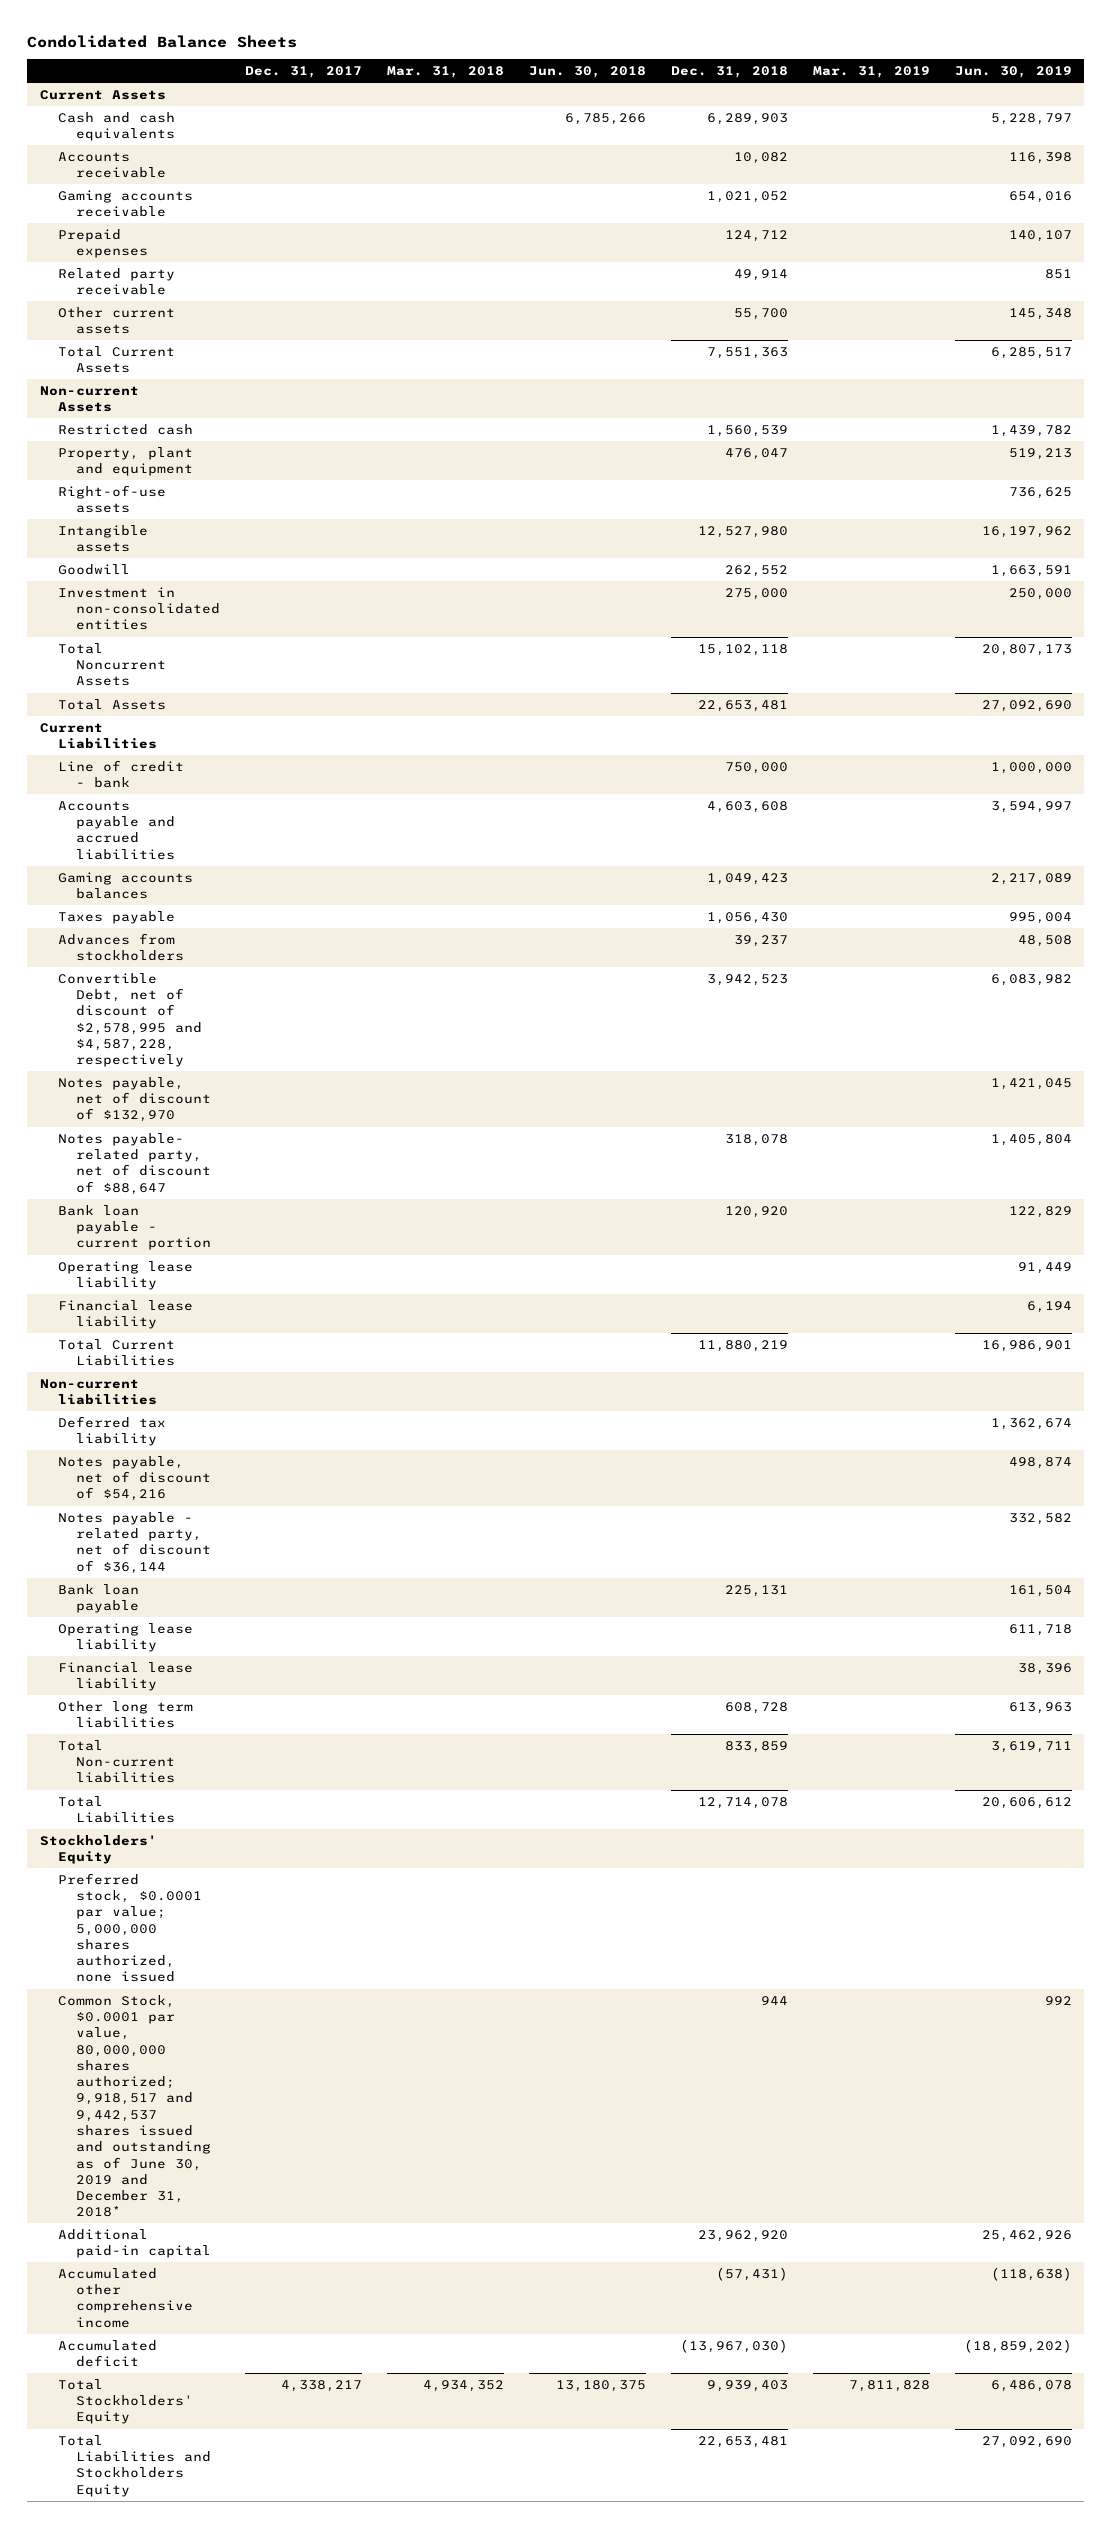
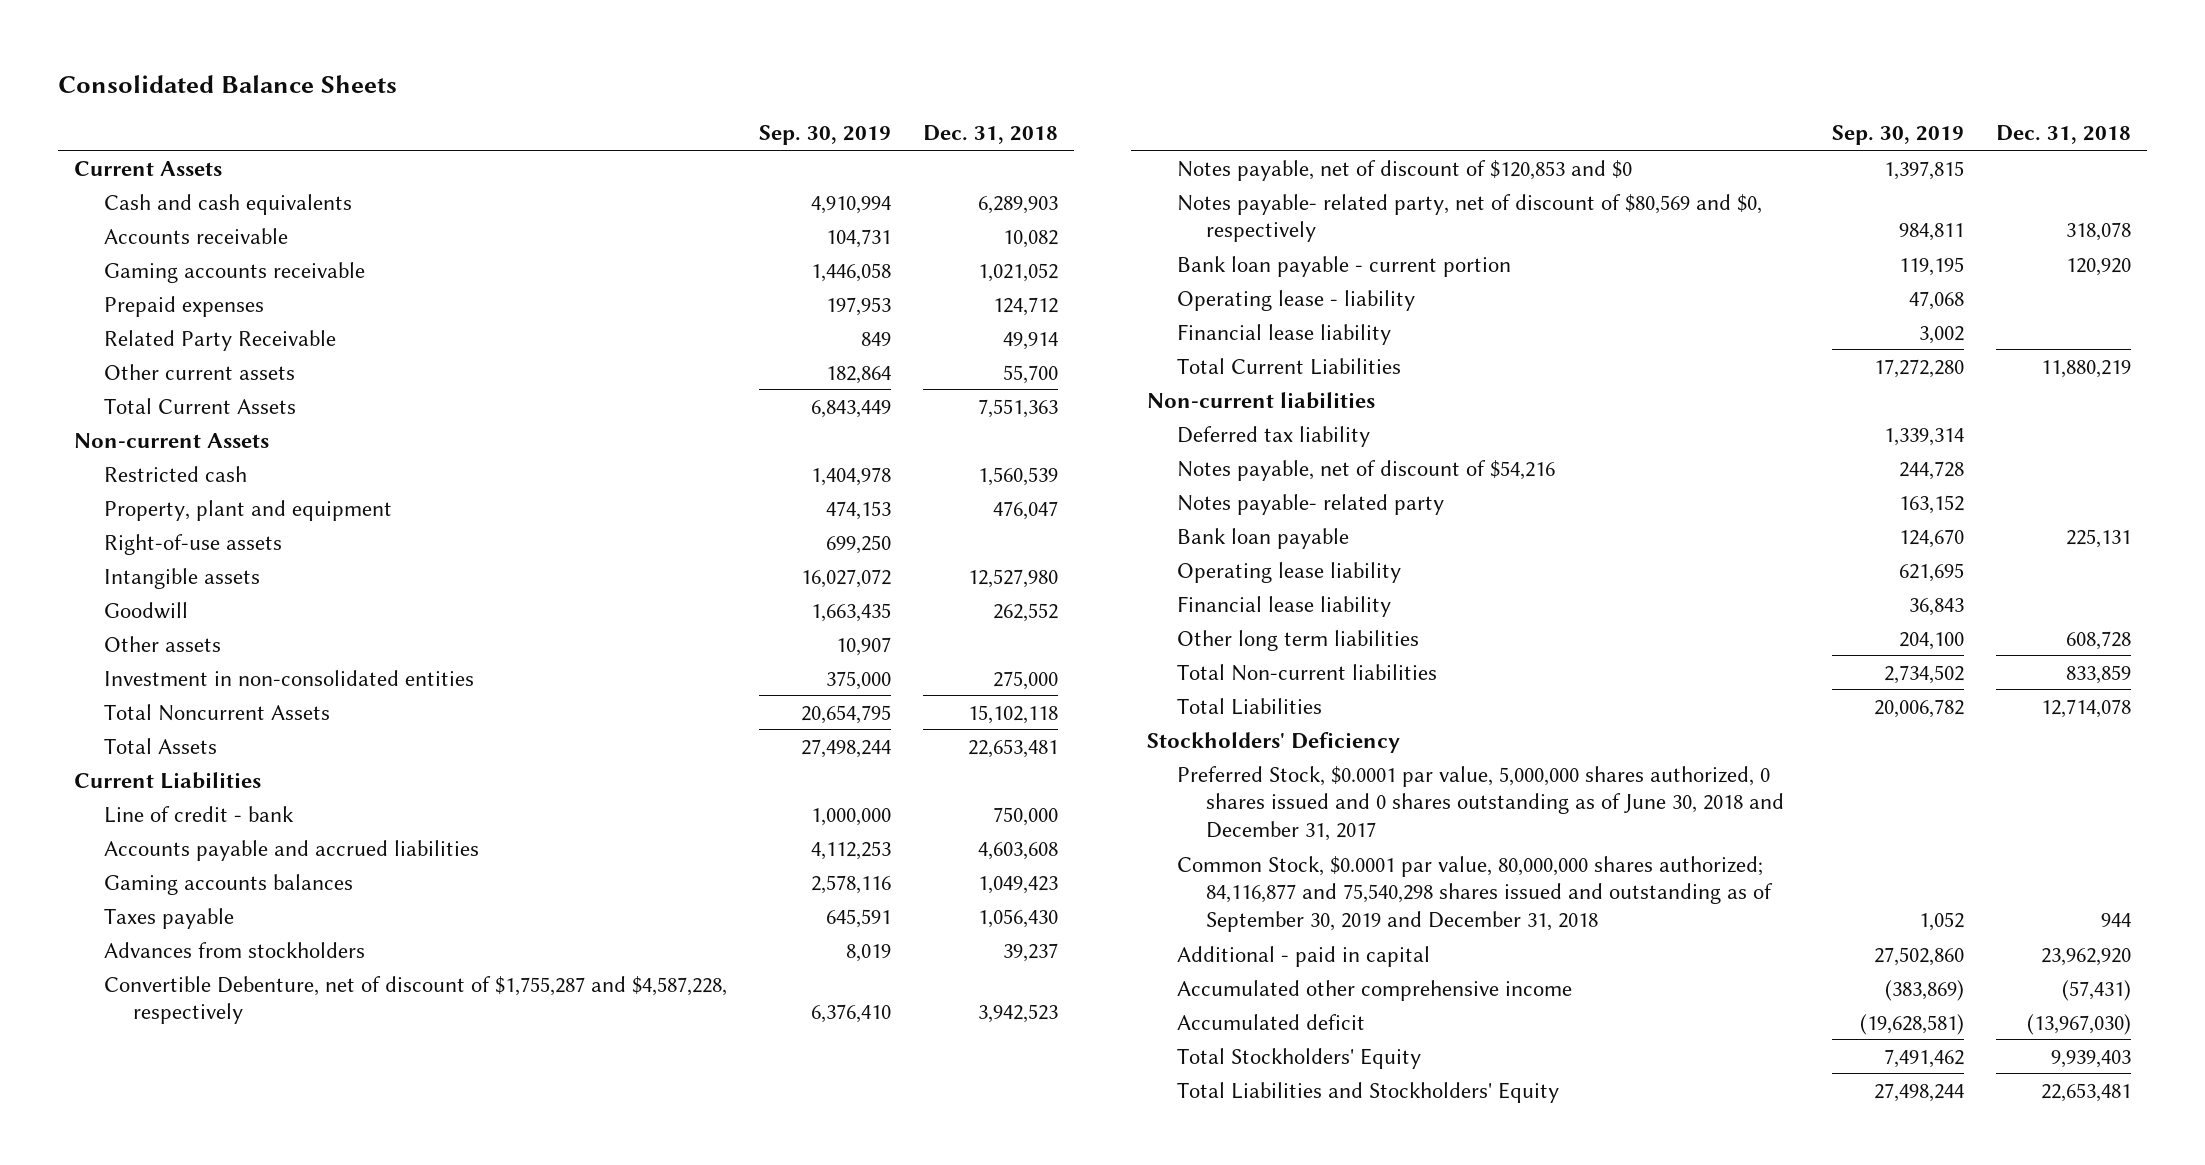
[27,34,298,48] Condolidated Balance Sheets -> [57,74,397,93] Consolidated Balance Sheets
[245,66,363,79] Dec. 31, 2017 -> none
[387,66,505,79] Mar. 31, 2018 -> none
[529,66,647,79] Jun. 30, 2018 -> none
[812,66,930,79] Mar. 31, 2019 -> none
[954,66,1072,79] Jun. 30, 2019 -> none
none -> [758,125,891,146] Sep. 30, 2019
[58,267,176,296] Related party receivable -> [103,329,336,351] Related Party Receivable
none -> [103,635,221,652] Other assets
[58,972,203,1068] Convertible Debt, net of discount of $2,578,995 and $4,587,228, respectively -> [103,975,727,1025] Convertible Debenture, net of discount of $1,755,287 and $4,587,228, respectively
[58,1076,212,1123] Notes payable, net of discount of $132,970 -> [1176,159,1632,181] Notes payable, net of discount of $120,853 and $0
[58,1132,212,1195] Notes payable- related party, net of discount of $88,647 -> [1176,193,1762,243] Notes payable- related party, net of discount of $80,569 and $0, respectively
[58,1260,194,1291] Operating lease liability -> [1176,289,1415,311] Operating lease - liability
[58,1511,212,1574] Notes payable - related party, net of discount of $36,144 -> [1176,493,1444,515] Notes payable- related party
[39,1834,157,1865] Stockholders' Equity -> [1146,731,1400,753] Stockholders' Deficiency
[58,1872,203,1983] Preferred stock, $0.0001 par value; 5,000,000 shares authorized, none issued -> [1176,765,1785,842] Preferred Stock, $0.0001 par value, 5,000,000 shares authorized, 0 shares issued and 0 shares outstanding as of June 30, 2018 and December 31, 2017
[58,1994,212,2218] Common Stock, $0.0001 par value, 80,000,000 shares authorized; 9,918,517 and 9,442,537 shares issued and outstanding as of June 30, 2019 and December 31, 2018* -> [1176,855,1774,933] Common Stock, $0.0001 par value, 80,000,000 shares authorized; 84,116,877 and 75,540,298 shares issued and outstanding as of September 30, 2019 and December 31, 2018
[58,2228,212,2259] Additional paid-in capital -> [1176,945,1430,967] Additional - paid in capital
[58,2434,212,2497] Total Liabilities and Stockholders Equity -> [1176,1081,1559,1103] Total Liabilities and Stockholders' Equity

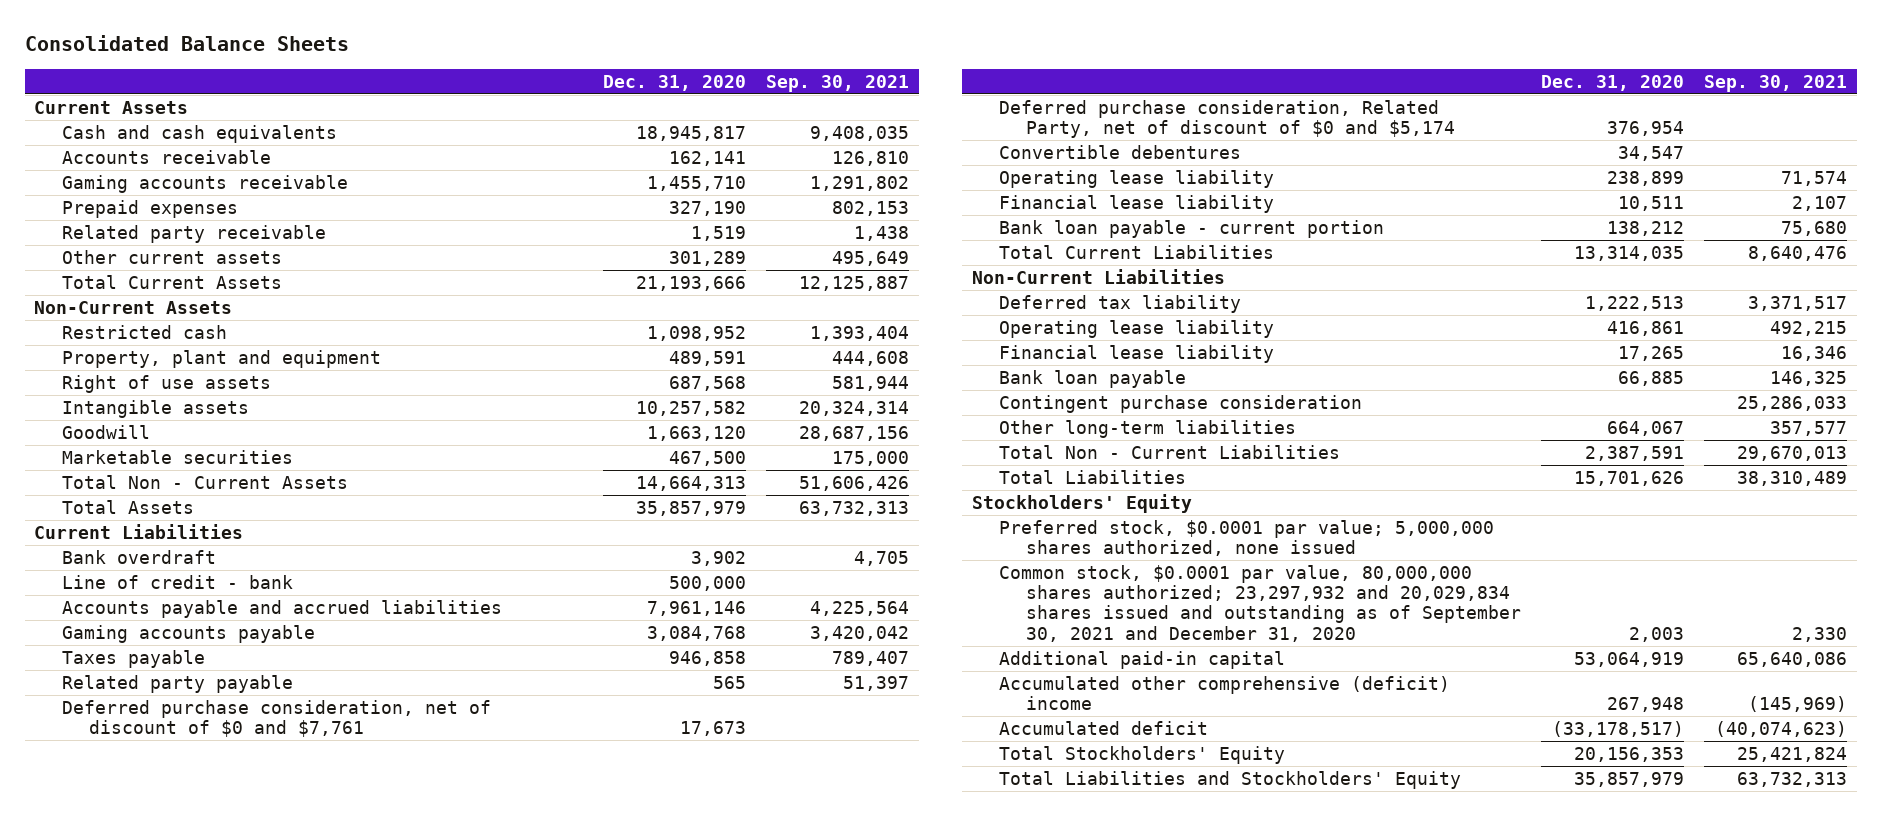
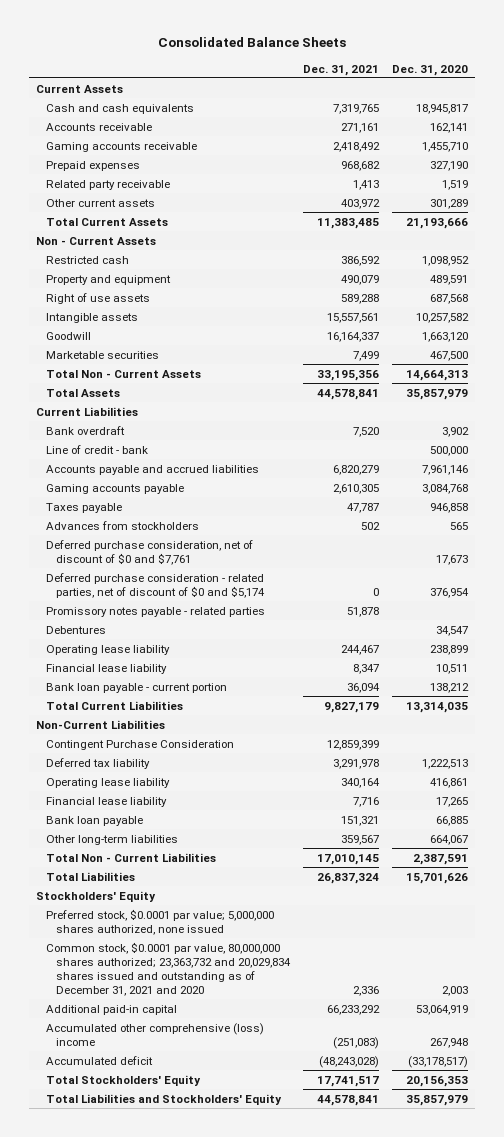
[766,74,910,92] Sep. 30, 2021 -> none
none -> [303,64,380,76] Dec. 31, 2021
[34,300,233,314] Non-Current Assets -> [35,236,156,245] Non - Current Assets
[61,349,381,368] Property, plant and equipment -> [46,274,172,285] Property and equipment
[61,674,293,693] Related party payable -> [46,520,200,530] Advances from stockholders
[999,99,1456,139] Deferred purchase consideration, Related Party, net of discount of $0 and $5,174 -> [46,572,266,598] Deferred purchase consideration - related parties, net of discount of $0 and $5,174
none -> [46,606,266,617] Promissory notes payable - related parties
[999,144,1242,159] Convertible debentures -> [46,625,107,634] Debentures
none -> [46,739,235,750] Contingent Purchase Consideration
[999,394,1363,413] Contingent purchase consideration -> none
[999,564,1522,642] Common stock, $0.0001 par value, 80,000,000 shares authorized; 23,297,932 and 20,029,834 shares issued and outstanding as of September 30, 2021 and December 31, 2020 -> [46,941,292,997] Common stock, $0.0001 par value, 80,000,000 shares authorized; 23,363,732 and 20,029,834 shares issued and outstanding as of December 31, 2021 and 2020
[999,675,1451,711] Accumulated other comprehensive (deficit) income -> [46,1022,265,1046] Accumulated other comprehensive (loss) income

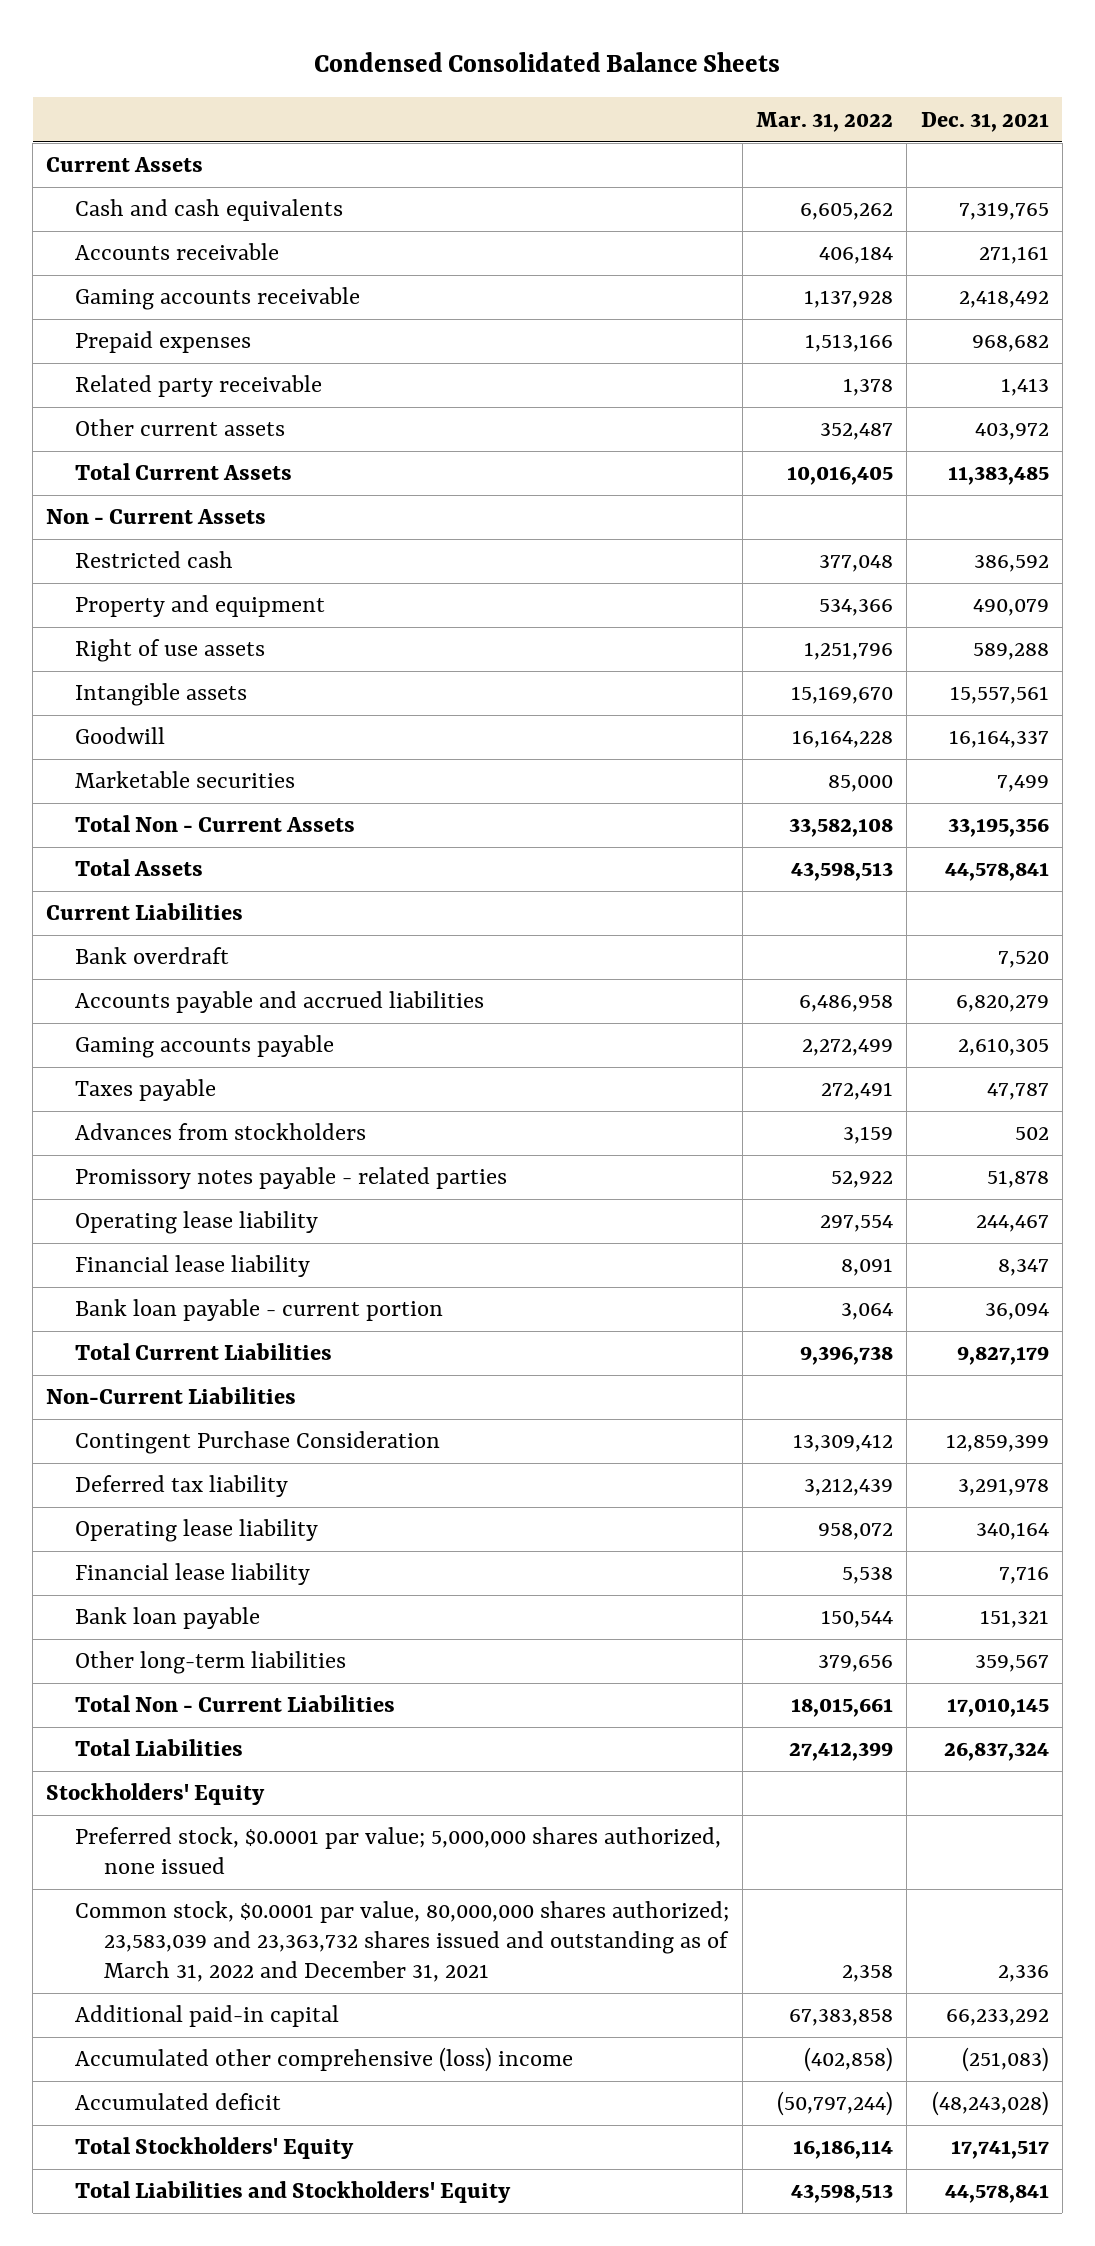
[158,37,347,48] Consolidated Balance Sheets -> [314,52,781,73] Condensed Consolidated Balance Sheets
[392,64,469,76] Dec. 31, 2020 -> none
none -> [756,111,894,132] Mar. 31, 2022
[46,444,149,454] Line of credit - bank -> none
[46,539,254,565] Deferred purchase consideration, net of discount of $0 and $7,761 -> none
[46,572,266,598] Deferred purchase consideration - related parties, net of discount of $0 and $5,174 -> none
[46,625,107,634] Debentures -> none
[46,941,292,997] Common stock, $0.0001 par value, 80,000,000 shares authorized; 23,363,732 and 20,029,834 shares issued and outstanding as of December 31, 2021 and 2020 -> [75,1901,730,1983] Common stock, $0.0001 par value, 80,000,000 shares authorized; 23,583,039 and 23,363,732 shares issued and outstanding as of March 31, 2022 and December 31, 2021

